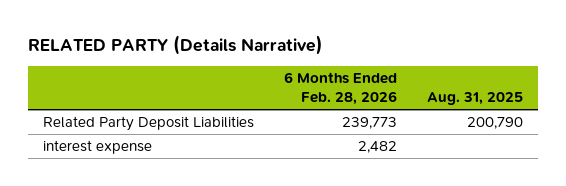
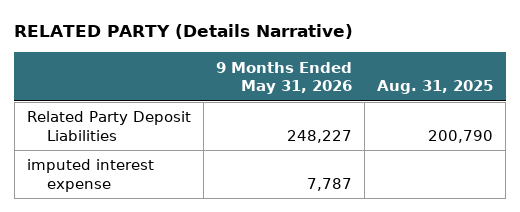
[283,72,397,106] 6 Months Ended Feb. 28, 2026 -> none
none -> [216,61,353,95] 9 Months Ended May 31, 2026
[42,140,152,155] interest expense -> [26,159,154,192] imputed interest expense

